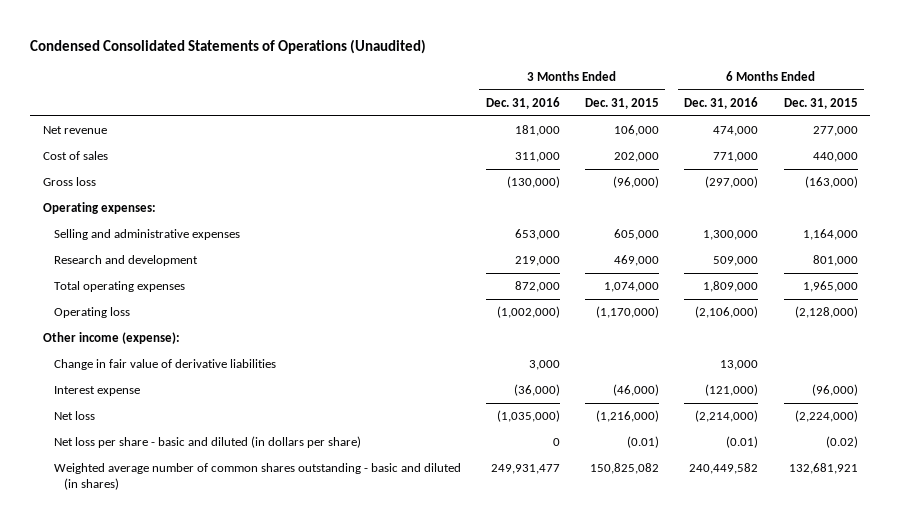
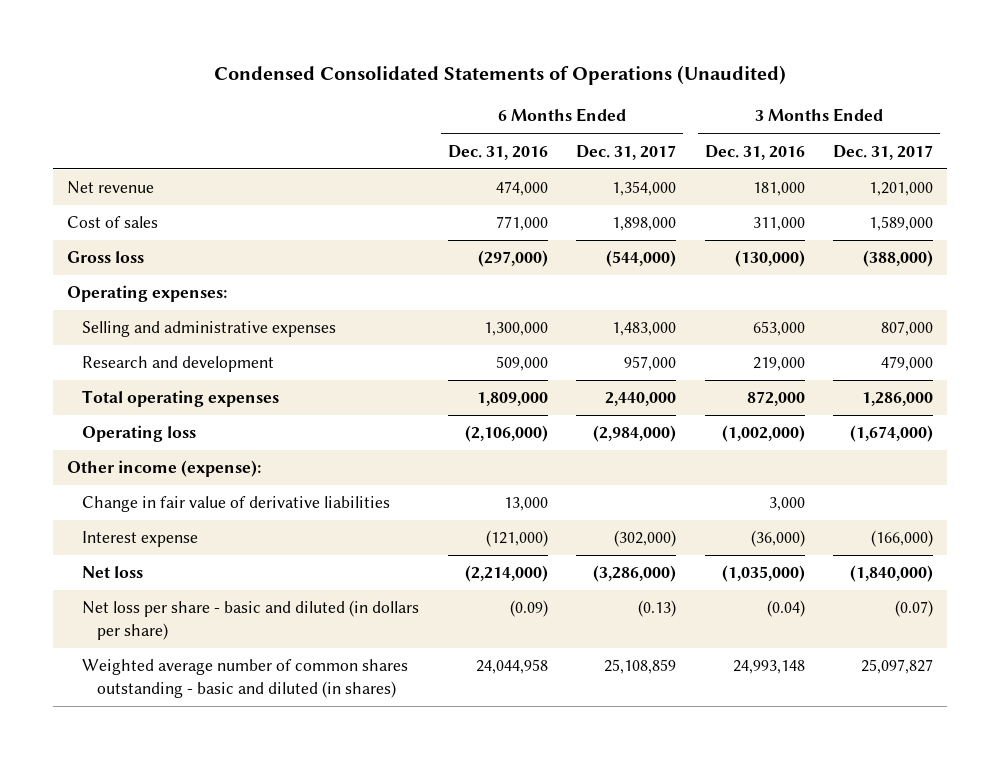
[585,97,660,109] Dec. 31, 2015 -> none
[783,97,858,109] Dec. 31, 2015 -> none
none -> [576,144,677,160] Dec. 31, 2017
none -> [833,144,934,160] Dec. 31, 2017
[552,438,560,447] 0 -> [766,600,805,618] (0.04)
[726,436,759,449] (0.01) -> [509,600,548,618] (0.09)
[490,464,560,475] 249,931,477 -> [732,660,805,675] 24,993,148
[689,463,759,475] 240,449,582 -> [475,659,548,675] 24,044,958

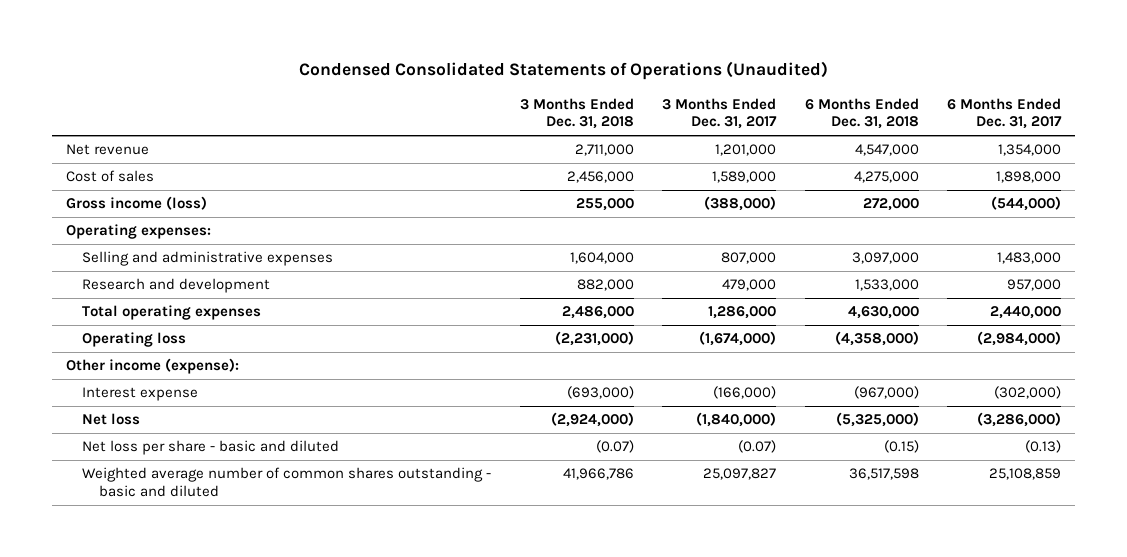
[447,144,548,160] Dec. 31, 2016 -> none
[704,144,805,160] Dec. 31, 2016 -> none
none -> [519,97,634,130] 3 Months Ended Dec. 31, 2018
none -> [804,97,919,130] 6 Months Ended Dec. 31, 2018
[67,251,145,264] Gross loss -> [66,196,208,211] Gross income (loss)
[82,496,391,513] Change in fair value of derivative liabilities -> none
[82,600,420,640] Net loss per share - basic and diluted (in dollars per share) -> [82,440,340,456] Net loss per share - basic and diluted
[82,659,409,698] Weighted average number of common shares outstanding - basic and diluted (in shares) -> [82,467,492,497] Weighted average number of common shares outstanding - basic and diluted

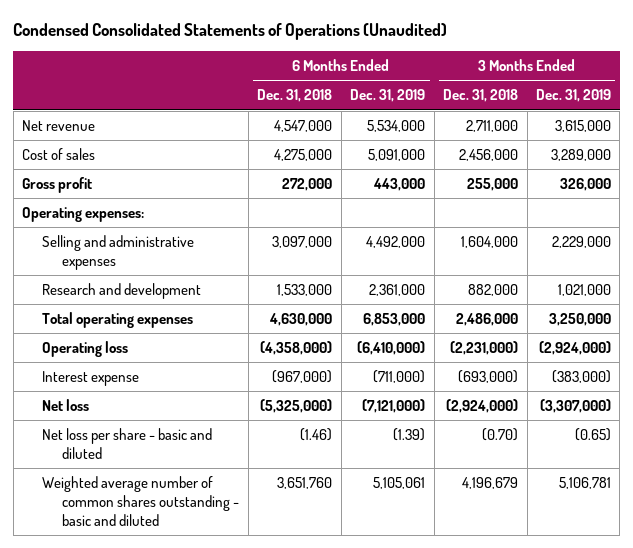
[662,97,778,130] 3 Months Ended Dec. 31, 2017 -> none
[947,97,1063,130] 6 Months Ended Dec. 31, 2017 -> none
none -> [350,89,426,103] Dec. 31, 2019
none -> [535,89,611,103] Dec. 31, 2019
[66,196,208,211] Gross income (loss) -> [22,177,93,194] Gross profit
[66,358,240,375] Other income (expense): -> none
[595,440,634,454] (0.07) -> [482,428,519,442] (0.70)
[883,440,919,454] (0.15) -> [300,428,333,442] (1.46)
[562,468,634,481] 41,966,786 -> [462,477,519,490] 4,196,679
[848,468,919,481] 36,517,598 -> [277,477,333,490] 3,651,760

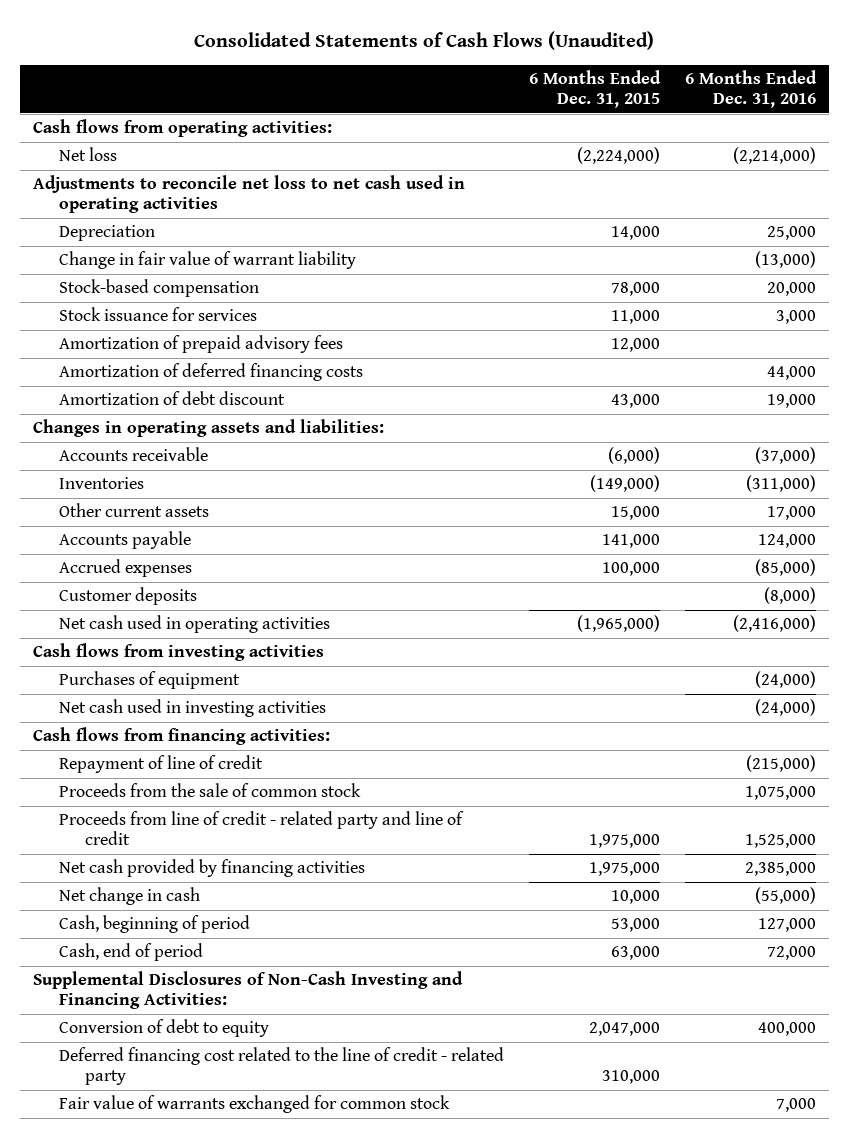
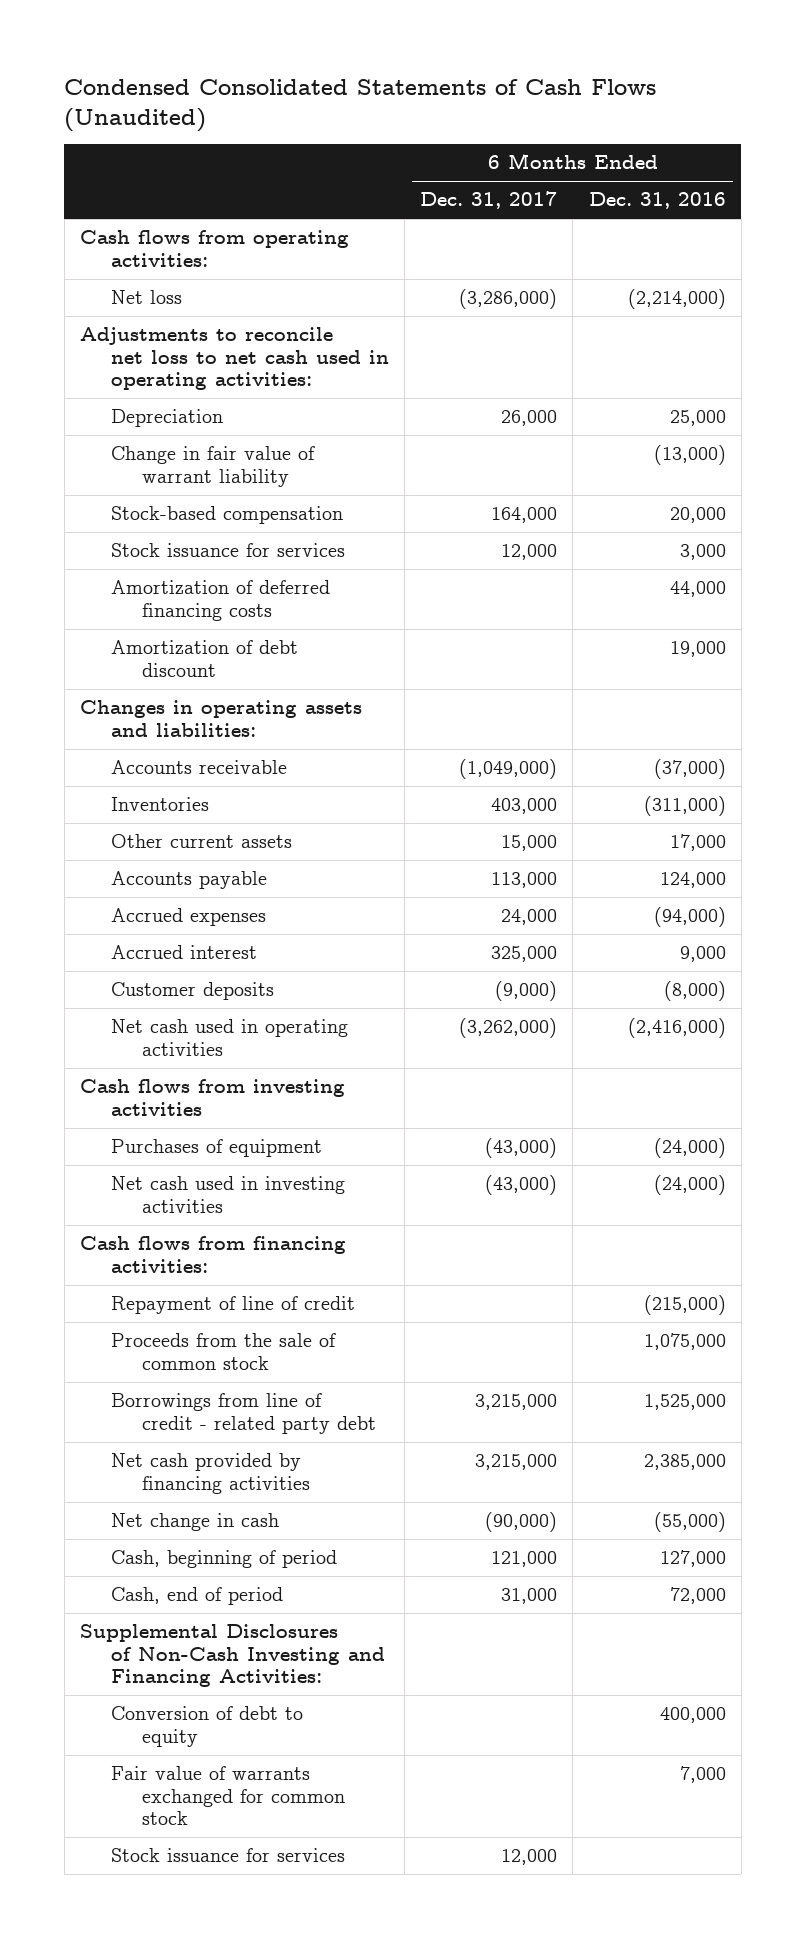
[194,31,655,51] Consolidated Statements of Cash Flows (Unaudited) -> [64,78,657,132] Condensed Consolidated Statements of Cash Flows (Unaudited)
[529,69,662,109] 6 Months Ended Dec. 31, 2015 -> none
none -> [420,191,558,210] Dec. 31, 2017
[32,175,465,214] Adjustments to reconcile net loss to net cash used in operating activities -> [80,327,389,391] Adjustments to reconcile net loss to net cash used in operating activities:
[58,335,343,354] Amortization of prepaid advisory fees -> none
[755,559,817,577] (85,000) -> [653,907,726,928] (94,000)
none -> [110,945,257,960] Accrued interest
[58,811,464,846] Proceeds from line of credit - related party and line of credit -> [110,1393,376,1434] Borrowings from line of credit - related party debt
[58,1047,504,1086] Deferred financing cost related to the line of credit - related party -> none
none -> [110,1848,345,1863] Stock issuance for services

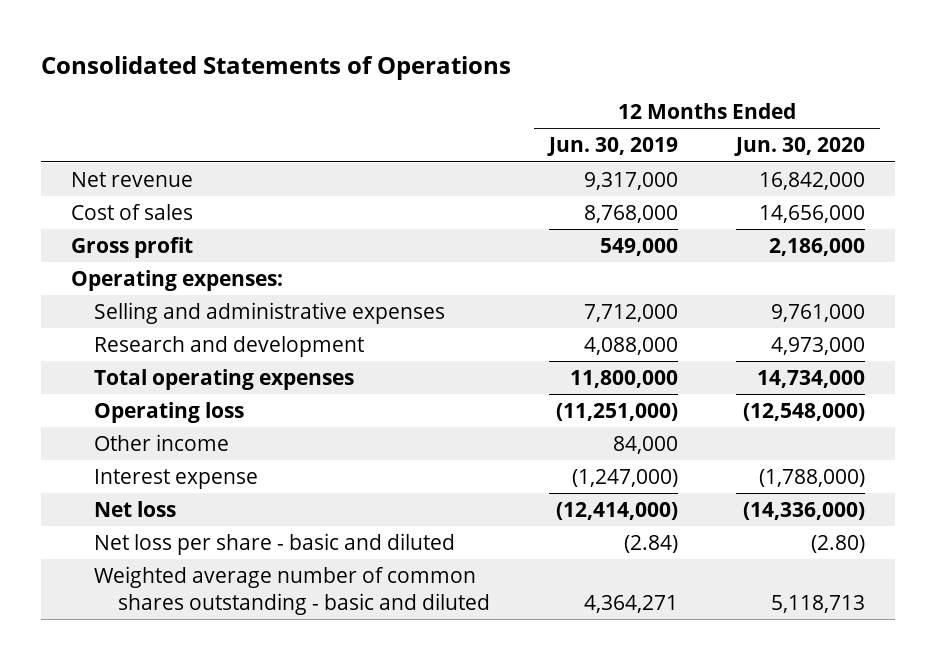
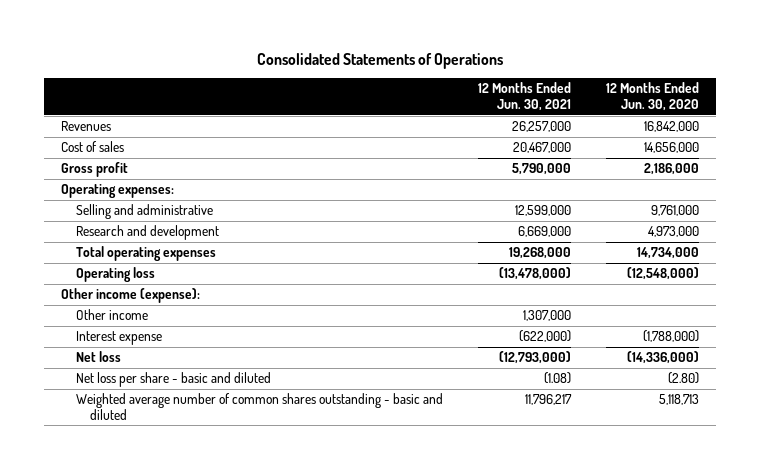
[546,137,678,157] Jun. 30, 2019 -> none
none -> [477,82,571,111] 12 Months Ended Jun. 30, 2021
[70,172,193,188] Net revenue -> [61,121,112,132] Revenues
[94,302,446,325] Selling and administrative expenses -> [75,204,213,220] Selling and administrative
none -> [61,288,201,304] Other income (expense):

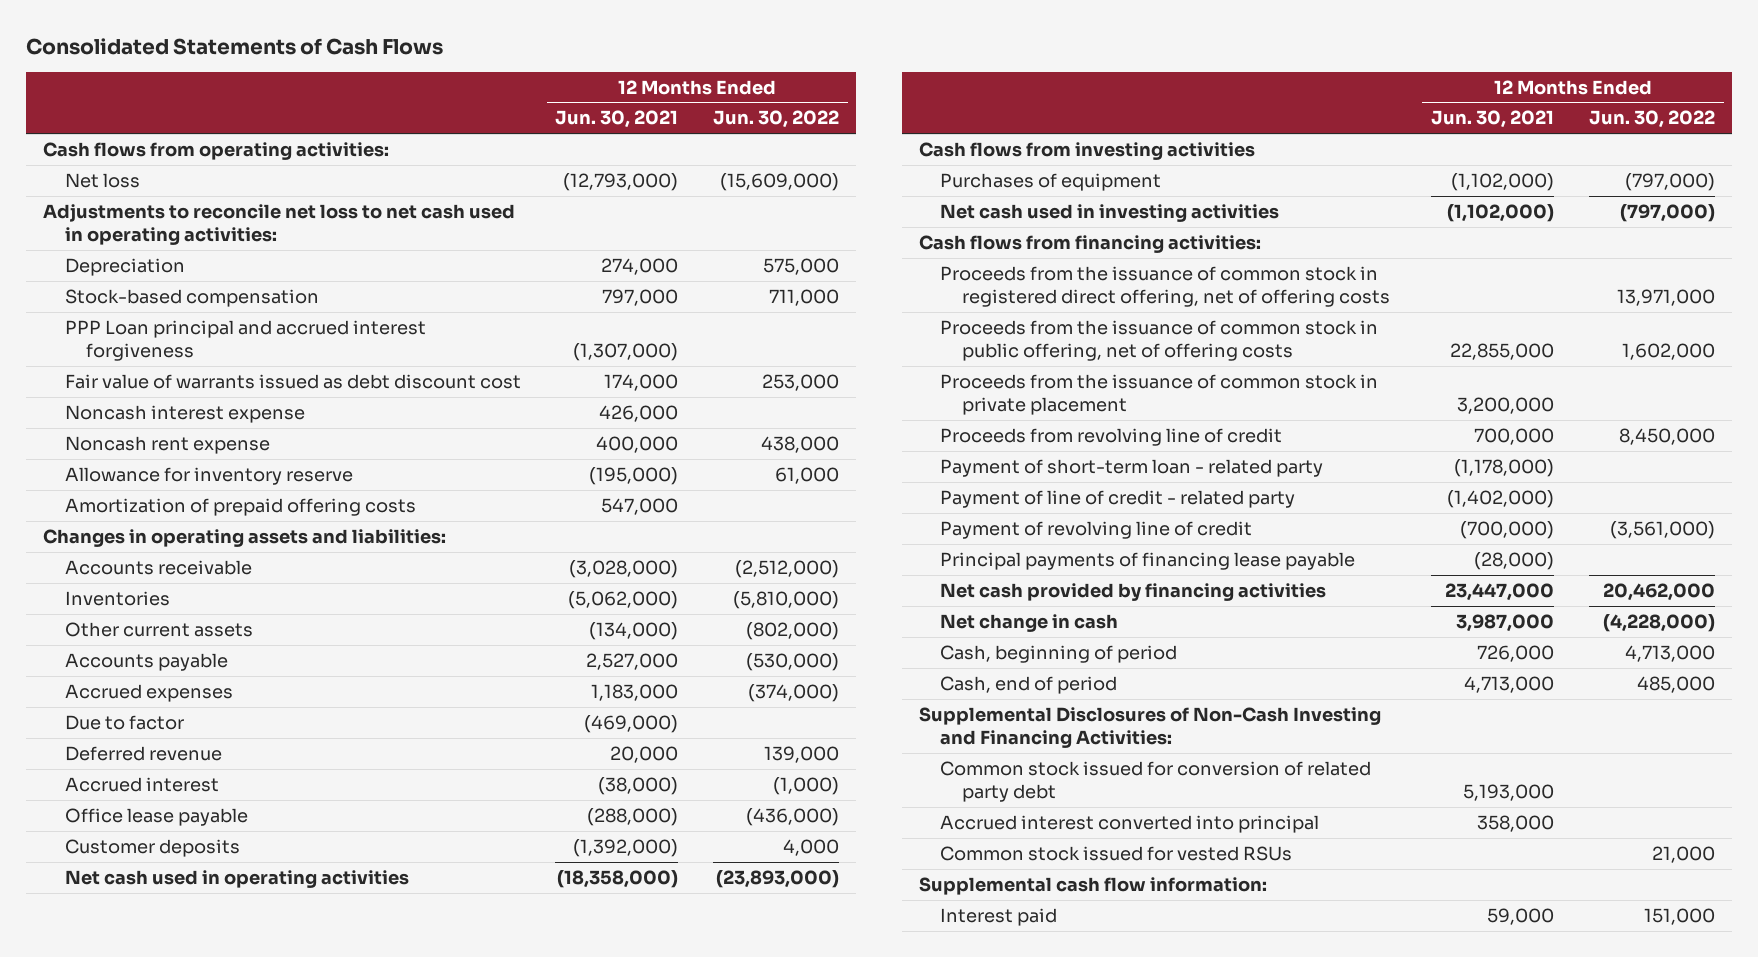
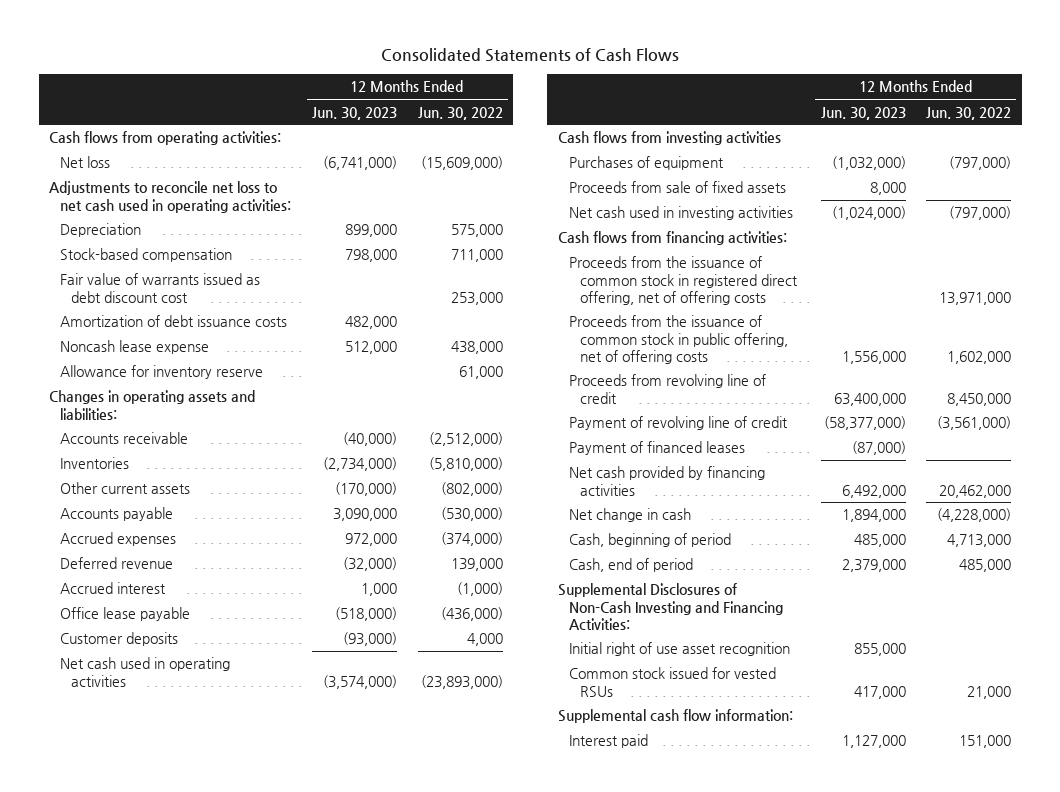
[555,110,679,129] Jun. 30, 2021 -> none
none -> [311,106,397,120] Jun. 30, 2023
[64,319,426,361] PPP Loan principal and accrued interest forgiveness -> none
[64,404,305,423] Noncash interest expense -> none
none -> [60,315,288,328] Amortization of debt issuance costs
[64,435,270,454] Noncash rent expense -> [60,340,210,355] Noncash lease expense
[64,497,416,516] Amortization of prepaid offering costs -> none
[64,714,184,730] Due to factor -> none
none -> [568,181,786,194] Proceeds from sale of fixed assets
[940,373,1379,415] Proceeds from the issuance of common stock in private placement -> none
[940,458,1324,477] Payment of short-term loan - related party -> none
[940,489,1296,508] Payment of line of credit - related party -> none
[940,551,1356,570] Principal payments of financing lease payable -> [568,441,745,456] Payment of financed leases
[940,760,1372,802] Common stock issued for conversion of related party debt -> none
[940,814,1320,833] Accrued interest converted into principal -> none
none -> [568,642,790,657] Initial right of use asset recognition

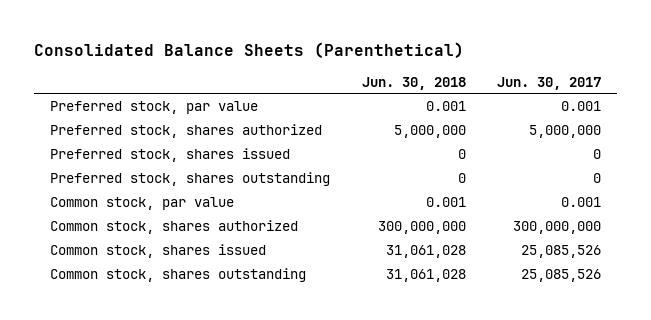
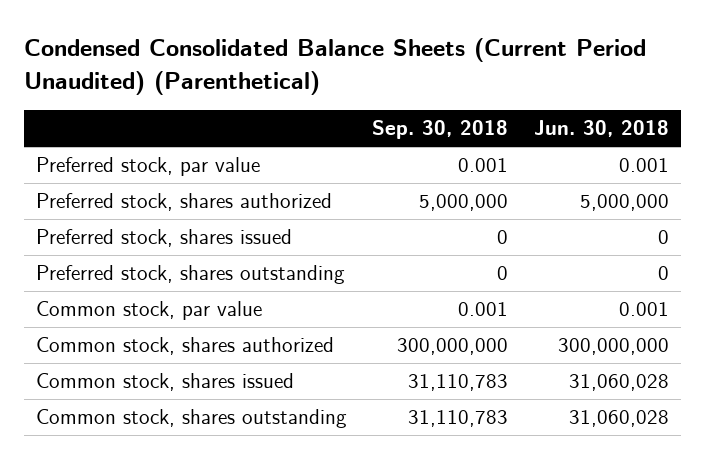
[33,41,464,58] Consolidated Balance Sheets (Parenthetical) -> [23,38,646,95] Condensed Consolidated Balance Sheets (Current Period Unaudited) (Parenthetical)
[497,76,602,90] Jun. 30, 2017 -> none
none -> [372,120,509,140] Sep. 30, 2018
[385,245,466,259] 31,061,028 -> [568,374,669,392] 31,060,028
[385,269,466,283] 31,061,028 -> [568,410,669,428] 31,060,028

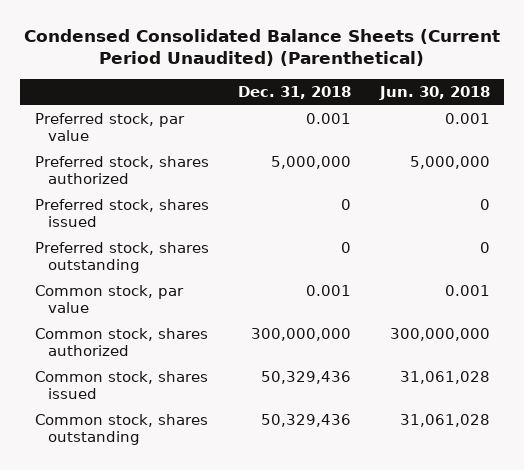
[372,120,509,140] Sep. 30, 2018 -> none
none -> [237,85,351,99] Dec. 31, 2018
[568,374,669,392] 31,060,028 -> [399,371,490,385] 31,061,028
[568,410,669,428] 31,060,028 -> [399,414,490,428] 31,061,028

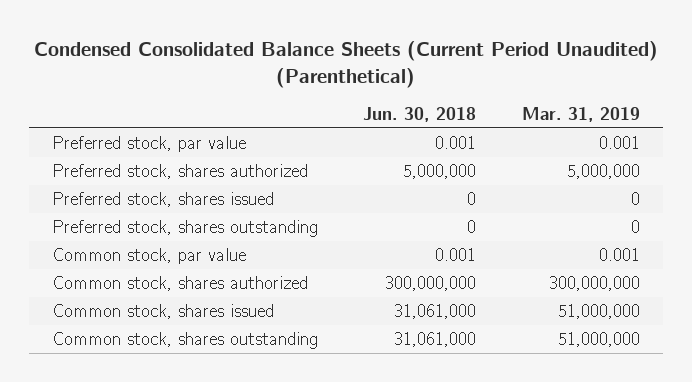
[237,85,351,99] Dec. 31, 2018 -> none
none -> [522,107,641,123] Mar. 31, 2019
[399,371,490,385] 31,061,028 -> [394,303,477,319] 31,061,000
[399,414,490,428] 31,061,028 -> [394,331,477,347] 31,061,000

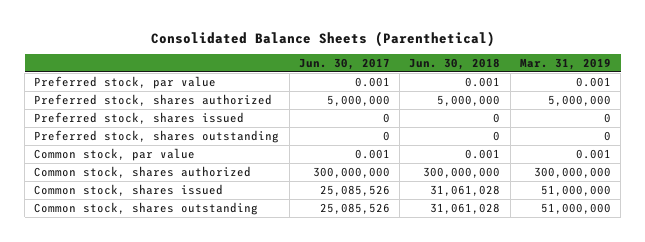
[33,40,658,88] Condensed Consolidated Balance Sheets (Current Period Unaudited) (Parenthetical) -> [150,30,495,47] Consolidated Balance Sheets (Parenthetical)
none -> [298,58,390,71] Jun. 30, 2017
[394,303,477,319] 31,061,000 -> [430,184,501,196] 31,061,028
[394,331,477,347] 31,061,000 -> [430,202,501,214] 31,061,028

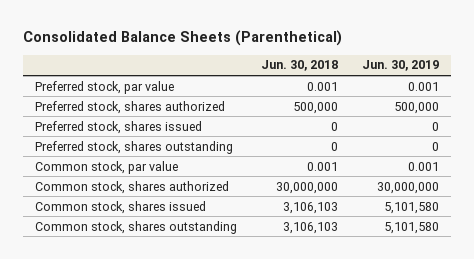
[298,58,390,71] Jun. 30, 2017 -> none
[519,58,611,71] Mar. 31, 2019 -> none
none -> [361,60,439,72] Jun. 30, 2019
[437,94,501,106] 5,000,000 -> [292,101,338,114] 500,000
[423,166,501,178] 300,000,000 -> [275,181,338,194] 30,000,000
[430,184,501,196] 31,061,028 -> [282,201,338,214] 3,106,103
[430,202,501,214] 31,061,028 -> [282,221,338,234] 3,106,103

